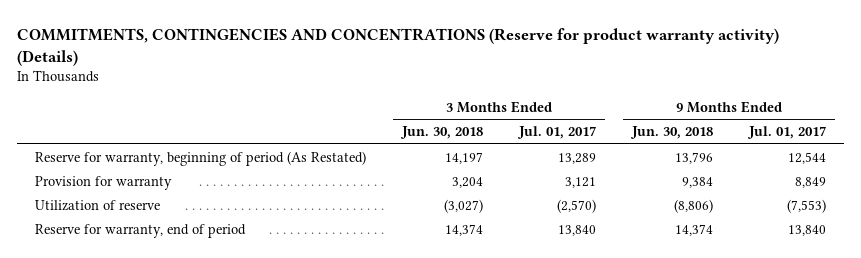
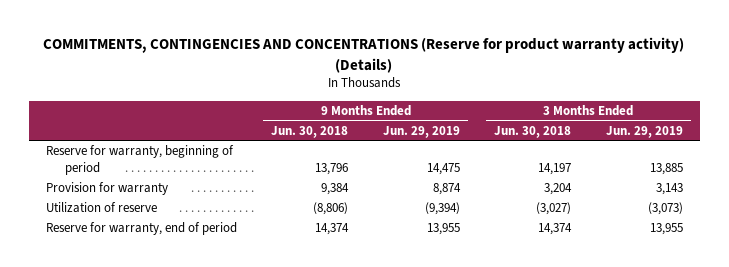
[517,126,597,140] Jul. 01, 2017 -> none
[746,126,826,140] Jul. 01, 2017 -> none
none -> [382,125,460,138] Jun. 29, 2019
none -> [605,125,683,138] Jun. 29, 2019
[35,150,367,166] Reserve for warranty, beginning of period (As Restated) -> [46,145,235,175] Reserve for warranty, beginning of period

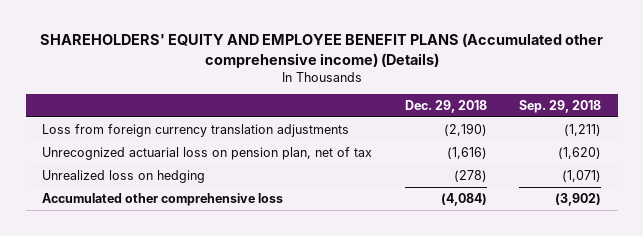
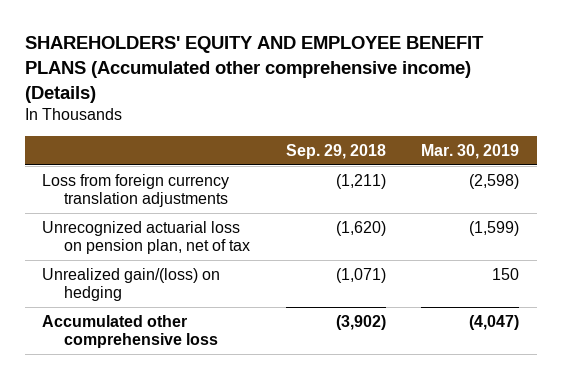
[404,100,487,114] Dec. 29, 2018 -> none
none -> [421,143,520,159] Mar. 30, 2019
[41,169,205,183] Unrealized loss on hedging -> [42,267,221,302] Unrealized gain/(loss) on hedging

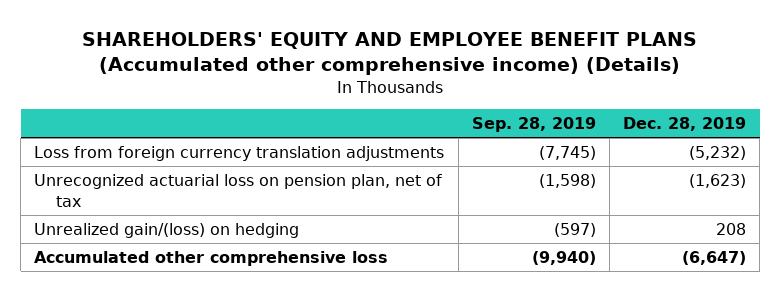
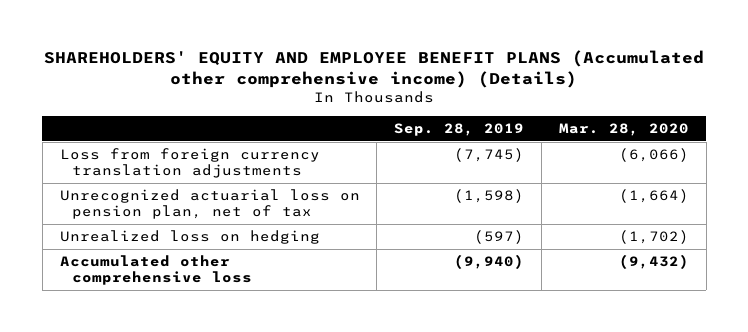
[623,117,747,132] Dec. 28, 2019 -> none
none -> [558,123,689,137] Mar. 28, 2020
[34,222,300,238] Unrealized gain/(loss) on hedging -> [59,230,320,245] Unrealized loss on hedging

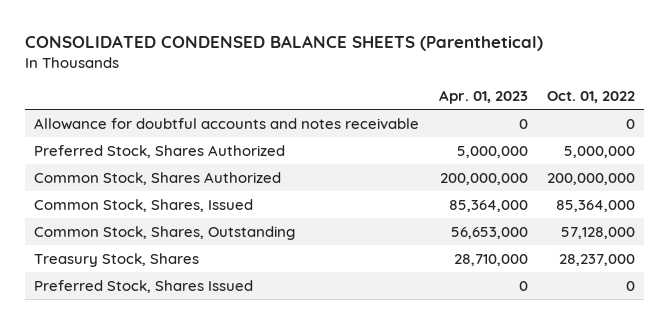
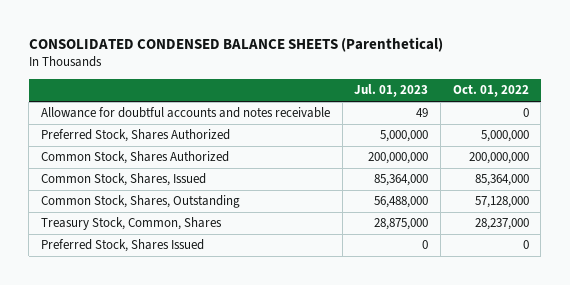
[438,90,528,105] Apr. 01, 2023 -> none
none -> [354,84,429,98] Jul. 01, 2023
[34,252,200,267] Treasury Stock, Shares -> [40,217,222,231] Treasury Stock, Common, Shares

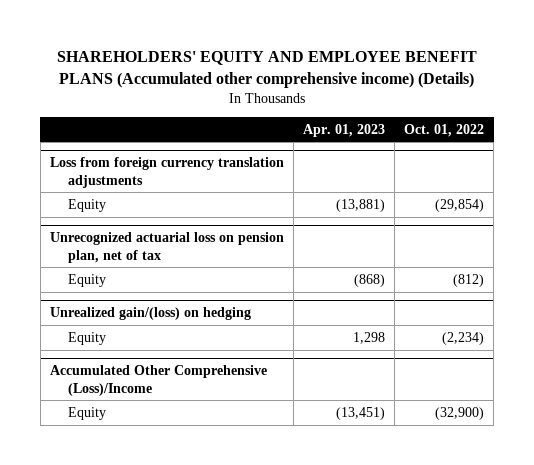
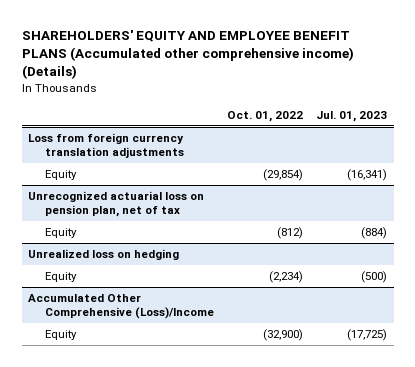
[303,123,386,137] Apr. 01, 2023 -> none
none -> [316,110,388,122] Jul. 01, 2023
[49,307,251,321] Unrealized gain/(loss) on hedging -> [28,249,180,261] Unrealized loss on hedging

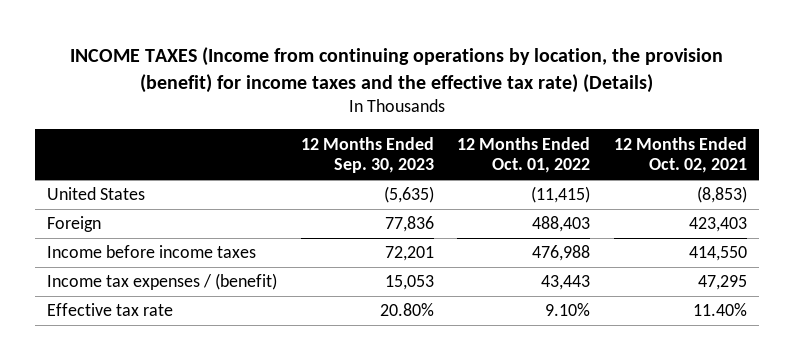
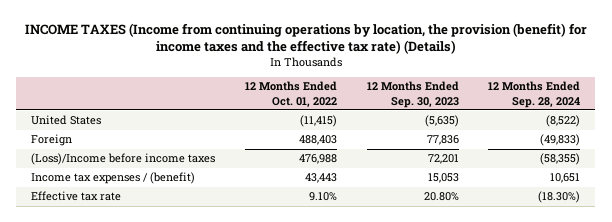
[613,136,747,174] 12 Months Ended Oct. 02, 2021 -> none
none -> [488,81,581,108] 12 Months Ended Sep. 28, 2024
[46,245,256,259] Income before income taxes -> [31,153,216,166] (Loss)/Income before income taxes

